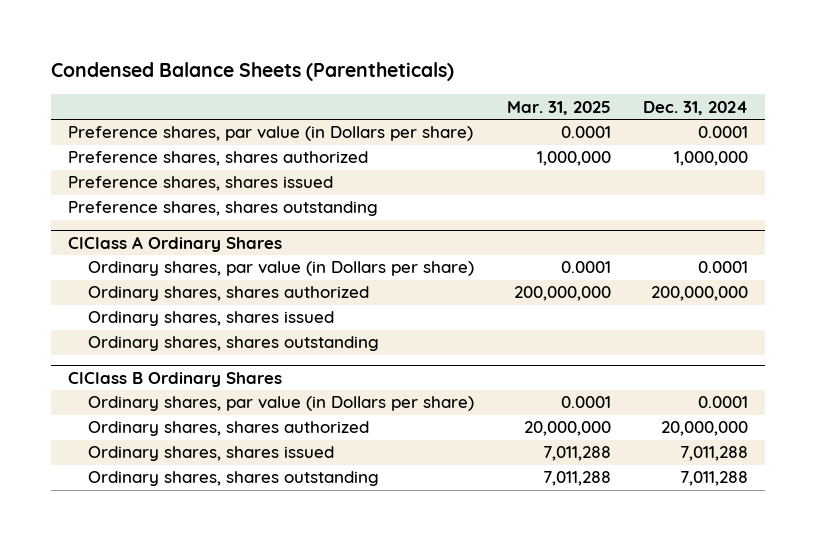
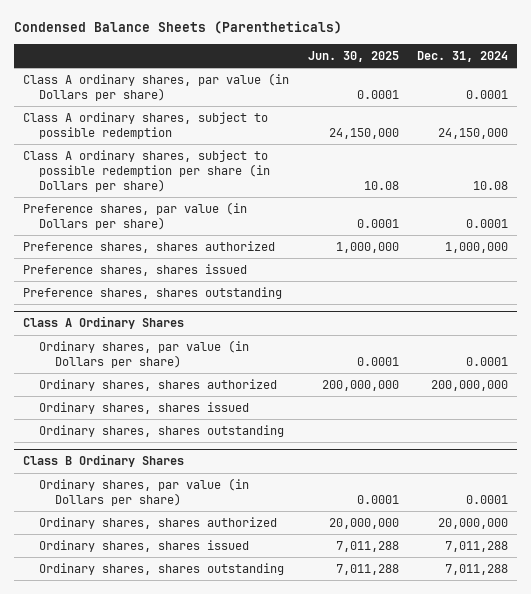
[506,100,611,115] Mar. 31, 2025 -> none
none -> [307,50,399,62] Jun. 30, 2025
none -> [23,72,290,101] Class A ordinary shares, par value (in Dollars per share)
none -> [23,111,269,139] Class A ordinary shares, subject to possible redemption
none -> [23,149,271,192] Class A ordinary shares, subject to possible redemption per share (in Dollars per share)
[67,235,282,252] ClClass A Ordinary Shares -> [23,316,185,330] Class A Ordinary Shares
[67,371,282,387] ClClass B Ordinary Shares -> [23,454,185,468] Class B Ordinary Shares

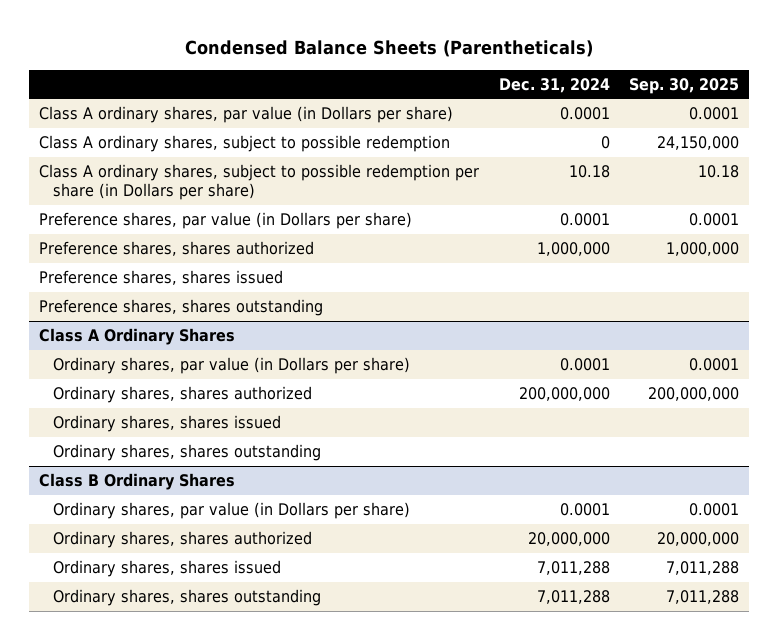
[307,50,399,62] Jun. 30, 2025 -> none
none -> [629,77,740,94] Sep. 30, 2025
[437,127,508,139] 24,150,000 -> [600,136,610,150] 0
[472,180,508,190] 10.08 -> [568,165,610,179] 10.18

